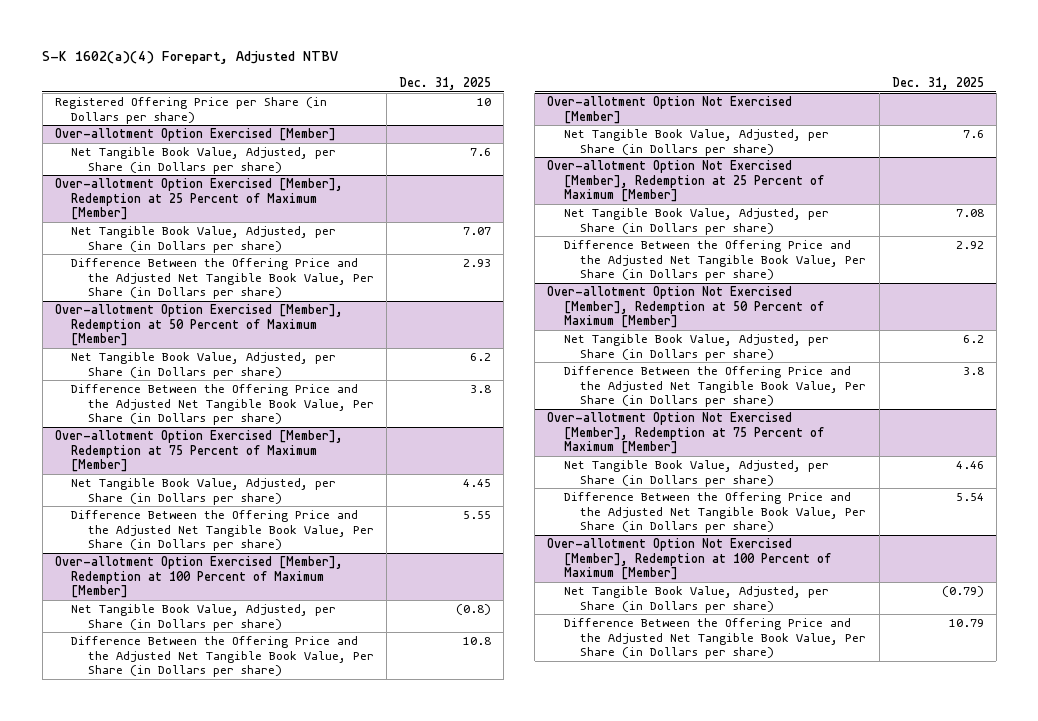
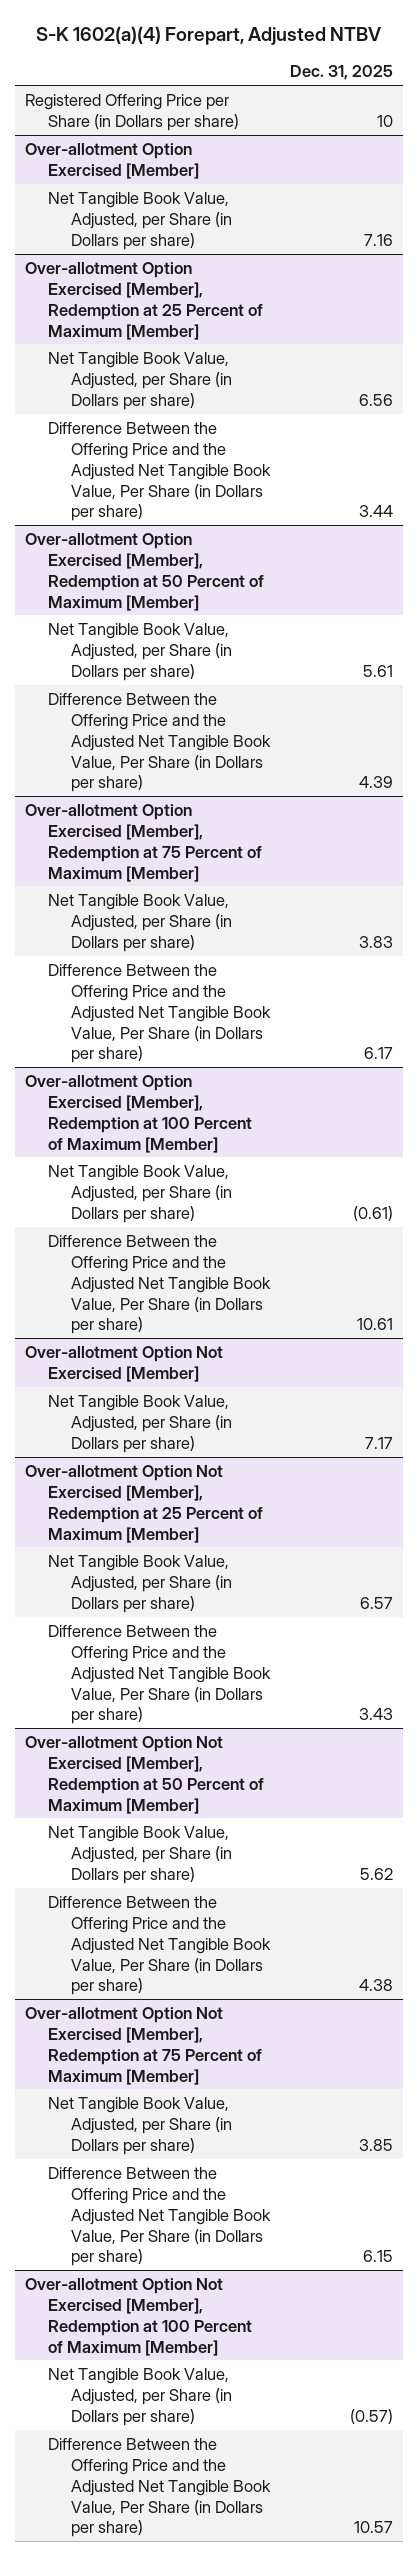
[470,148,492,157] 7.6 -> [363,233,393,246] 7.16
[463,227,492,236] 7.07 -> [358,393,393,406] 6.56
[463,259,492,268] 2.93 -> [358,505,393,518] 3.44
[470,353,492,362] 6.2 -> [362,664,393,677] 5.61
[470,385,492,394] 3.8 -> [358,776,393,789] 4.39
[463,479,492,488] 4.45 -> [358,935,393,948] 3.83
[463,511,492,520] 5.55 -> [363,1047,393,1060] 6.17
[456,604,492,616] (0.8) -> [352,1205,393,1221] (0.61)
[463,637,492,646] 10.8 -> [356,1318,393,1331] 10.61
[962,130,984,139] 7.6 -> [364,1436,393,1449] 7.17
[955,209,984,218] 7.08 -> [359,1596,393,1609] 6.57
[955,241,984,250] 2.92 -> [358,1708,393,1721] 3.43
[962,335,984,344] 6.2 -> [359,1867,393,1880] 5.62
[962,367,984,376] 3.8 -> [358,1979,393,1992] 4.38
[955,461,984,470] 4.46 -> [358,2138,393,2151] 3.85
[955,493,984,502] 5.54 -> [362,2250,393,2263] 6.15
[941,586,984,598] (0.79) -> [349,2408,393,2424] (0.57)
[948,619,984,628] 10.79 -> [353,2521,393,2534] 10.57

